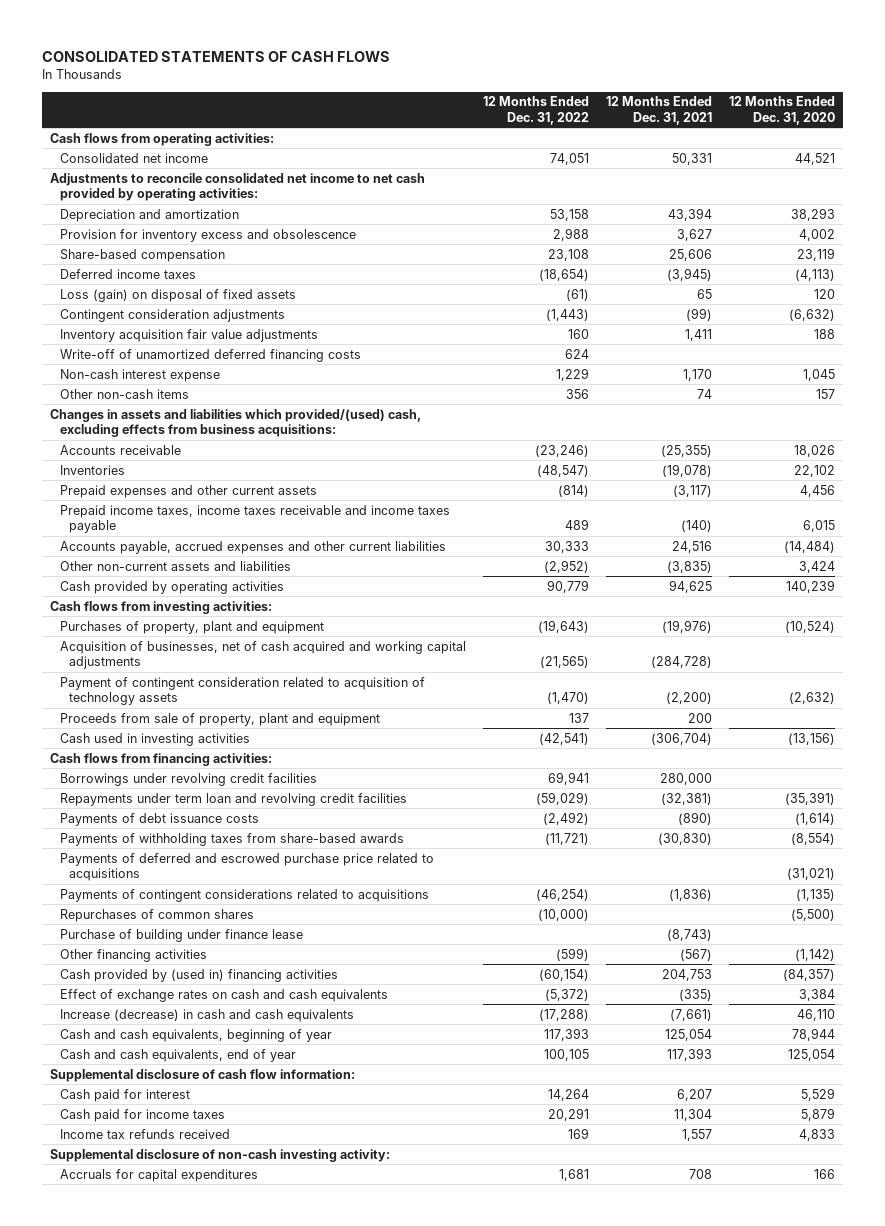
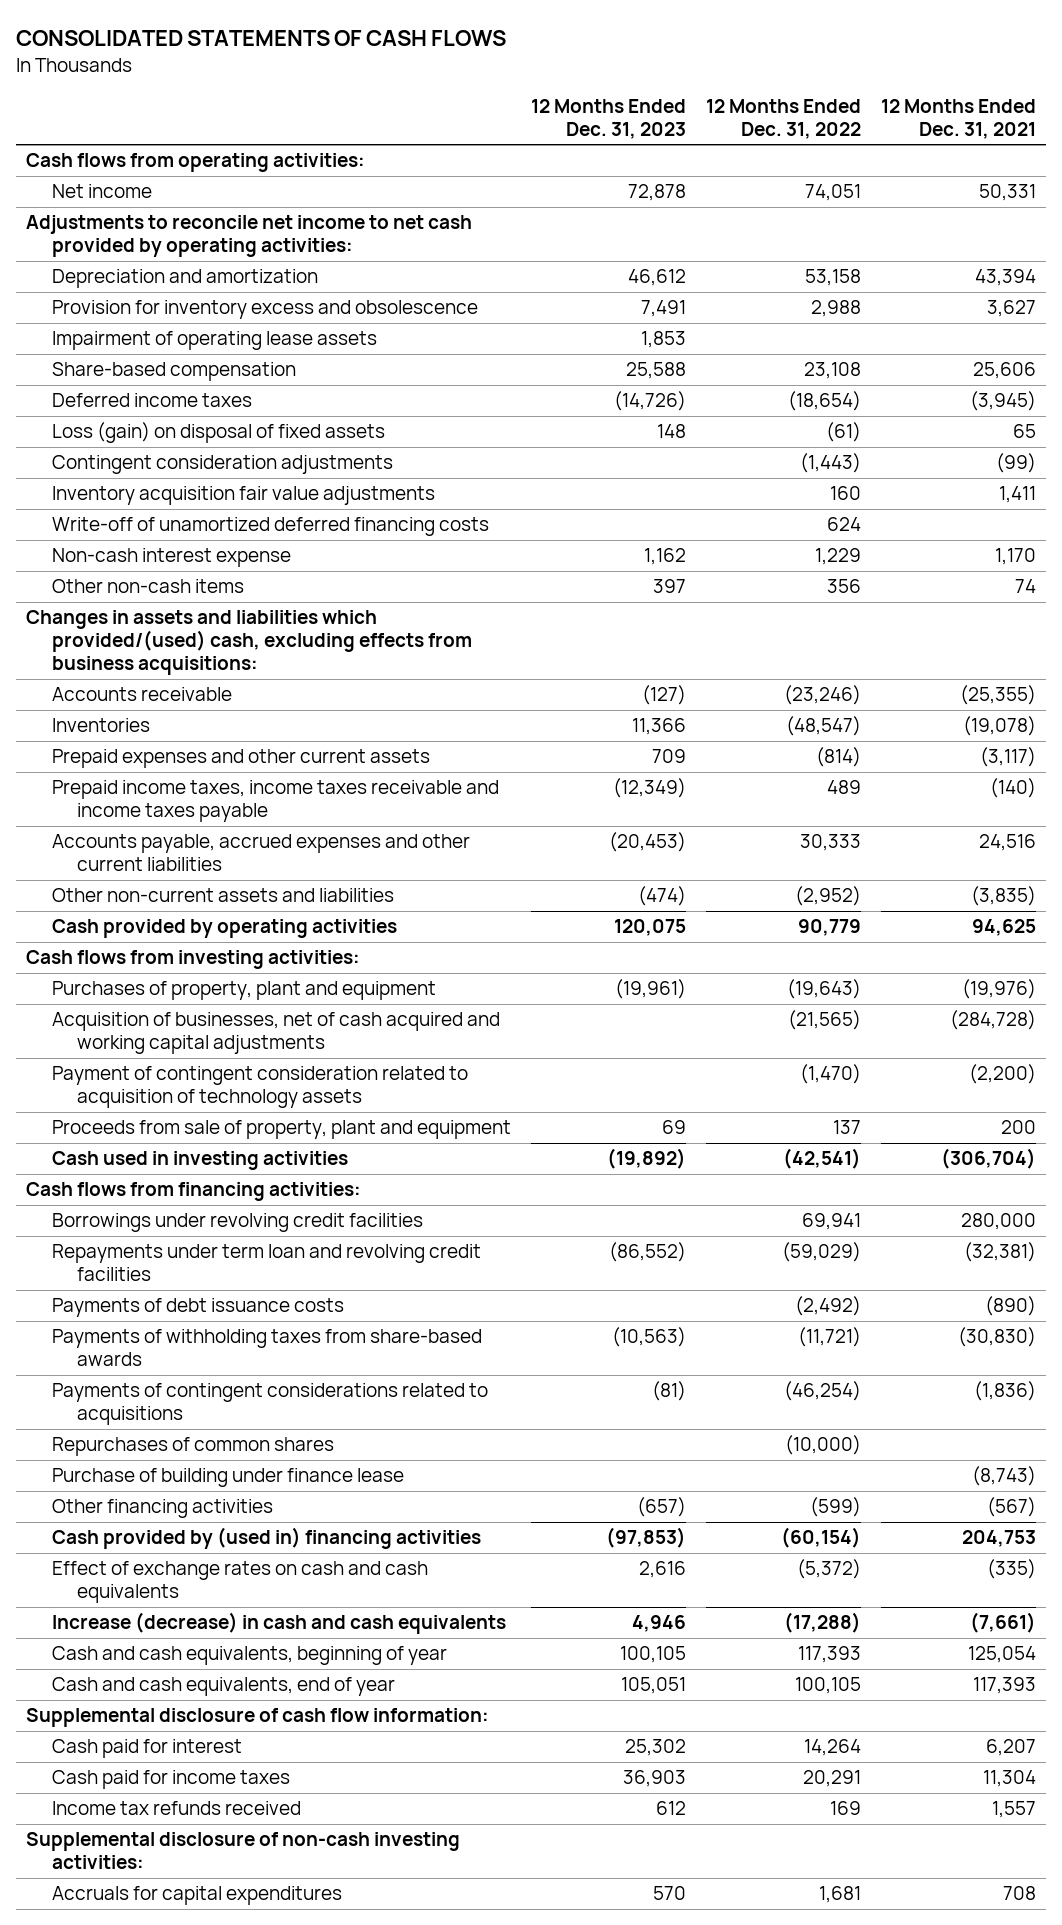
[728,96,835,125] 12 Months Ended Dec. 31, 2020 -> none
none -> [530,98,686,139] 12 Months Ended Dec. 31, 2023
[59,152,208,163] Consolidated net income -> [51,184,152,199] Net income
[50,172,426,202] Adjustments to reconcile consolidated net income to net cash provided by operating activities: -> [26,215,473,258] Adjustments to reconcile net income to net cash provided by operating activities:
none -> [51,331,377,351] Impairment of operating lease assets
[59,852,434,882] Payments of deferred and escrowed purchase price related to acquisitions -> none
[50,1148,391,1162] Supplemental disclosure of non-cash investing activity: -> [26,1832,461,1870] Supplemental disclosure of non-cash investing activities:

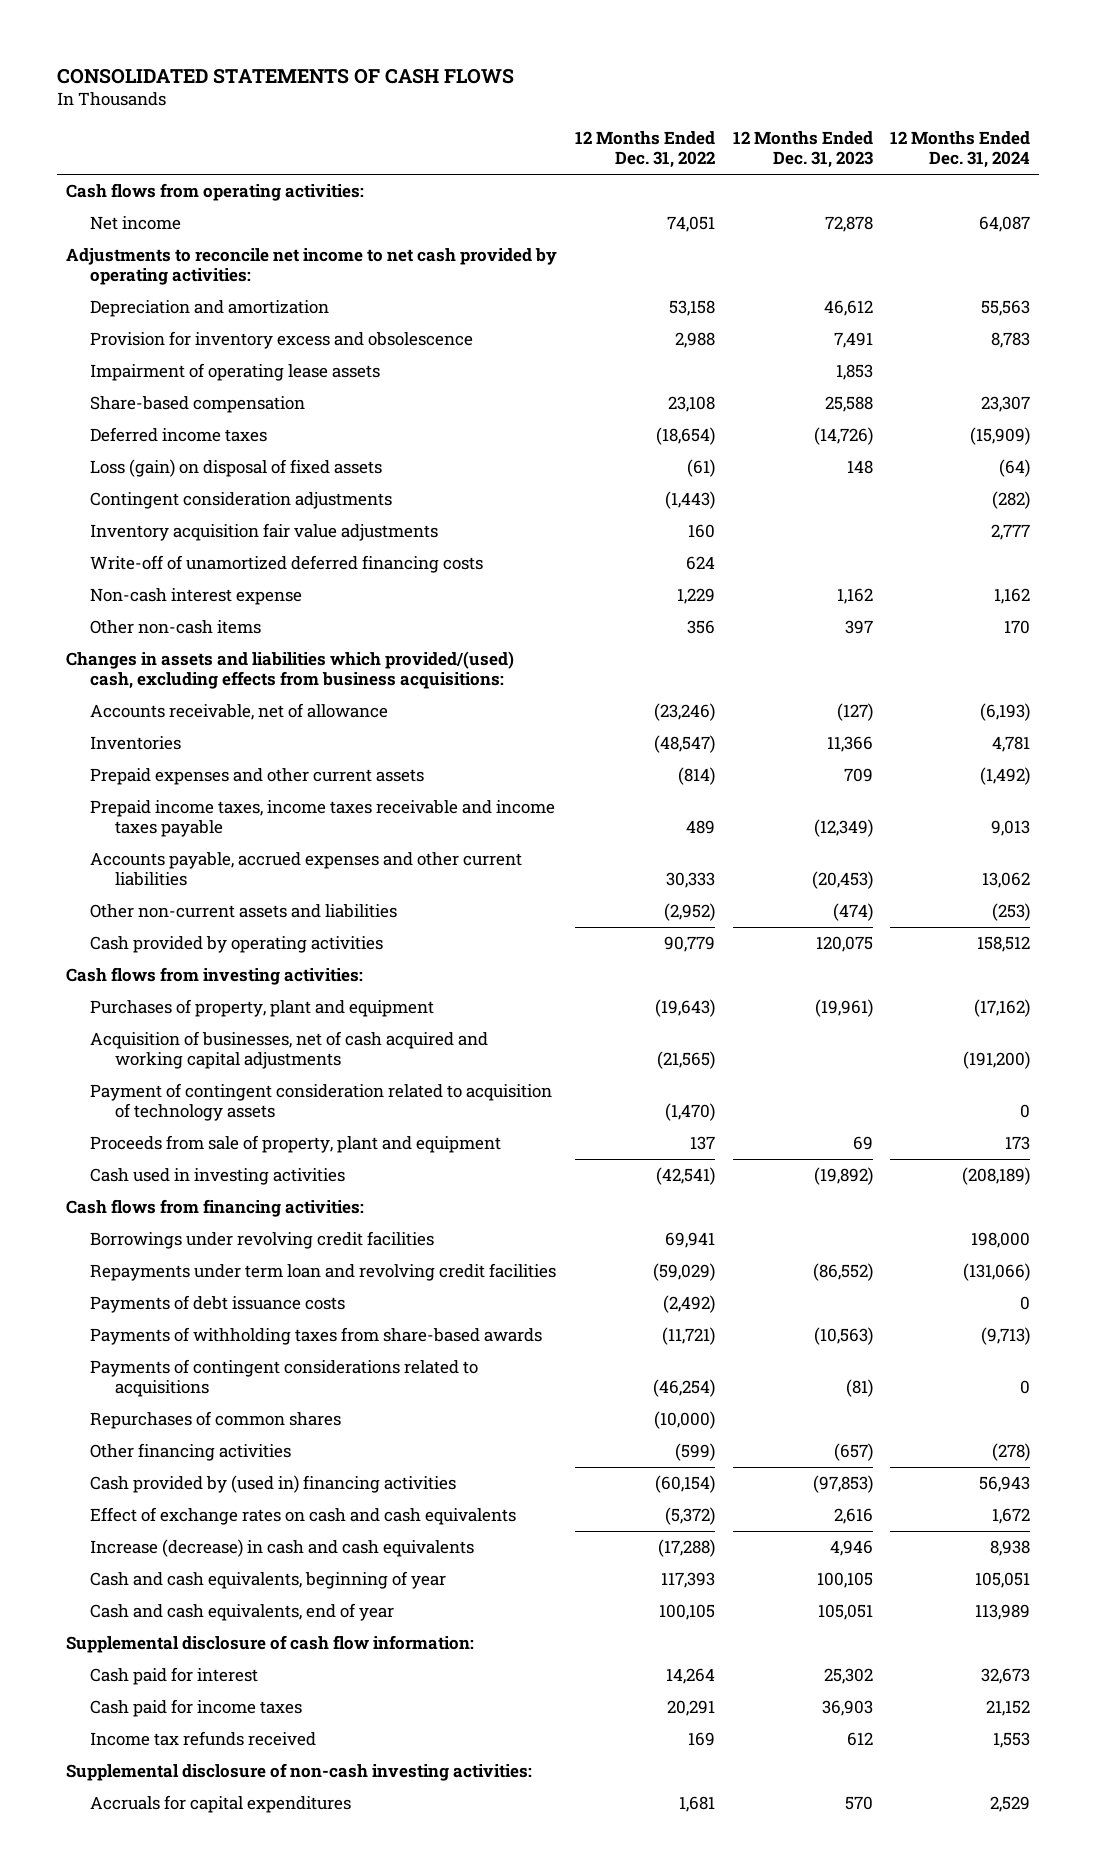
[881,98,1037,139] 12 Months Ended Dec. 31, 2021 -> none
none -> [890,131,1031,169] 12 Months Ended Dec. 31, 2024
[51,687,232,702] Accounts receivable -> [90,703,389,721] Accounts receivable, net of allowance
[51,1468,404,1488] Purchase of building under finance lease -> none

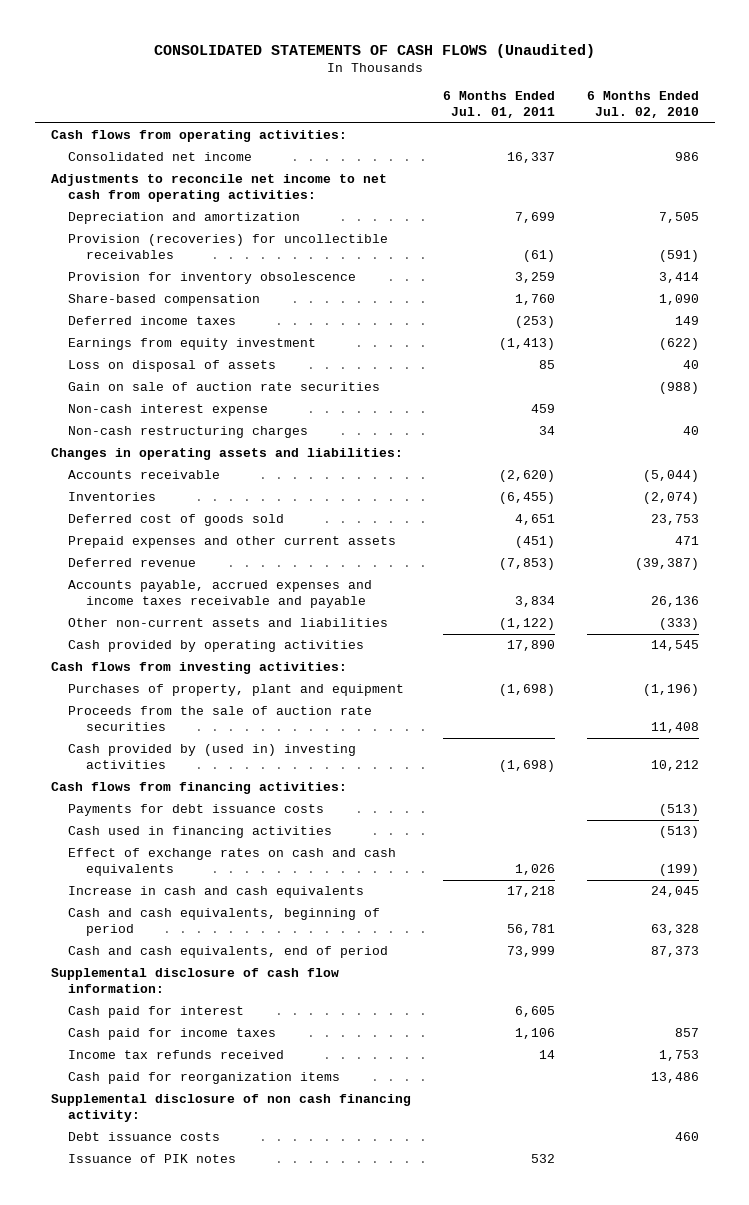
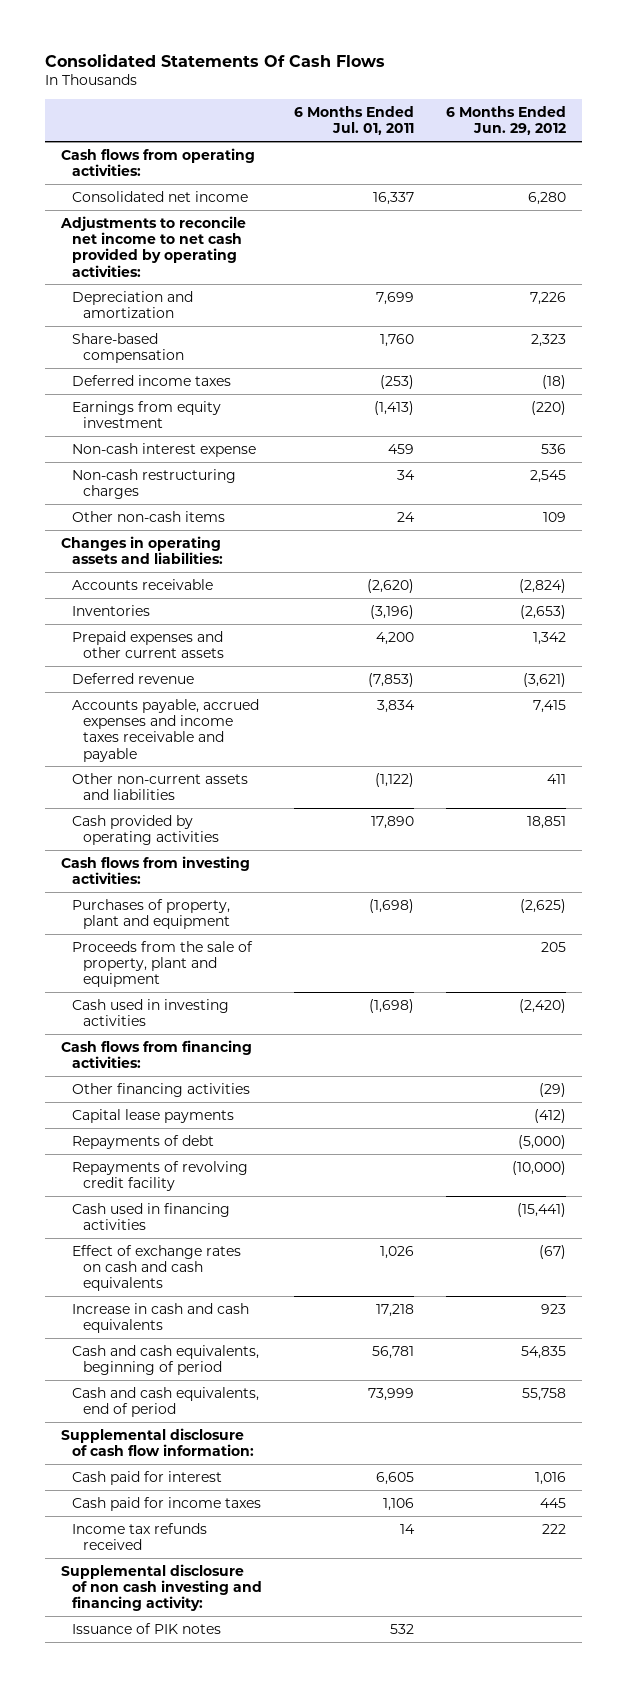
[153,43,595,58] CONSOLIDATED STATEMENTS OF CASH FLOWS (Unaudited) -> [45,53,386,67] Consolidated Statements Of Cash Flows
[586,91,699,119] 6 Months Ended Jul. 02, 2010 -> none
none -> [446,105,567,136] 6 Months Ended Jun. 29, 2012
[50,174,387,203] Adjustments to reconcile net income to net cash from operating activities: -> [60,215,247,277] Adjustments to reconcile net income to net cash provided by operating activities:
[68,234,389,260] Provision (recoveries) for uncollectible receivables -> none
[68,272,357,285] Provision for inventory obsolescence -> none
[68,360,277,373] Loss on disposal of assets -> none
[68,382,381,392] Gain on sale of auction rate securities -> none
none -> [72,510,226,522] Other non-cash items
[68,514,285,527] Deferred cost of goods sold -> none
[498,492,555,505] (6,455) -> [370,604,415,619] (3,196)
[514,536,555,549] (451) -> [376,631,415,645] 4,200
[68,706,373,732] Proceeds from the sale of auction rate securities -> none
none -> [72,940,254,988] Proceeds from the sale of property, plant and equipment
[68,744,357,770] Cash provided by (used in) investing activities -> [72,998,230,1026] Cash used in investing activities
[68,804,325,817] Payments for debt issuance costs -> none
none -> [72,1082,251,1097] Other financing activities
none -> [72,1108,235,1123] Capital lease payments
none -> [72,1134,215,1149] Repayments of debt
none -> [72,1160,249,1191] Repayments of revolving credit facility
[68,1072,341,1085] Cash paid for reorganization items -> none
[68,1132,221,1142] Debt issuance costs -> none
[50,1094,411,1123] Supplemental disclosure of non cash financing activity: -> [61,1563,263,1612] Supplemental disclosure of non cash investing and financing activity:

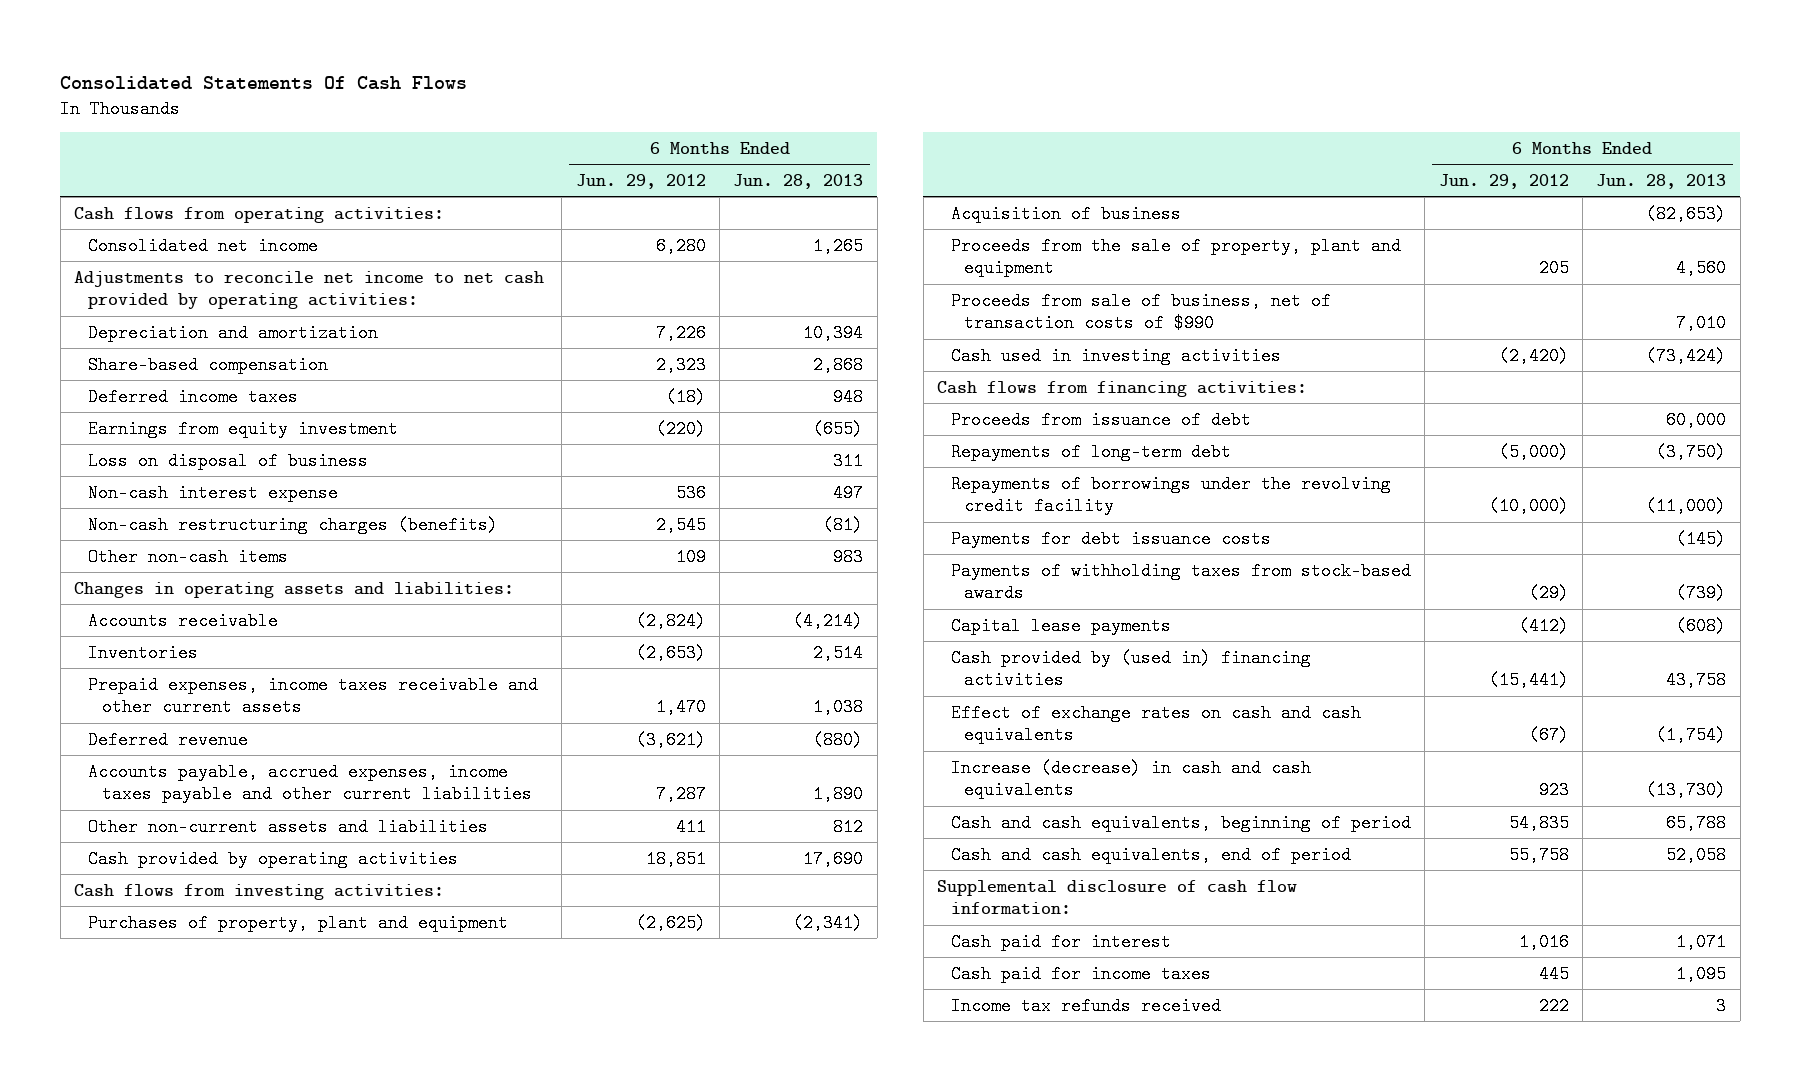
[294,105,415,136] 6 Months Ended Jul. 01, 2011 -> none
none -> [733,173,864,189] Jun. 28, 2013
none -> [87,451,368,470] Loss on disposal of business
[72,468,237,499] Non-cash restructuring charges -> [87,515,498,534] Non-cash restructuring charges (benefits)
[72,630,225,658] Prepaid expenses and other current assets -> [87,675,538,717] Prepaid expenses, income taxes receivable and other current assets
[533,631,567,645] 1,342 -> [655,698,706,717] 1,470
[72,698,260,762] Accounts payable, accrued expenses and income taxes receivable and payable -> [87,762,532,804] Accounts payable, accrued expenses, income taxes payable and other current liabilities
[533,699,567,713] 7,415 -> [655,785,706,804] 7,287
none -> [950,204,1181,223] Acquisition of business
none -> [950,291,1331,333] Proceeds from sale of business, net of transaction costs of $990
[72,1082,251,1097] Other financing activities -> none
none -> [950,410,1251,429] Proceeds from issuance of debt
none -> [950,442,1231,461] Repayments of long-term debt
none -> [950,474,1391,516] Repayments of borrowings under the revolving credit facility
none -> [950,529,1271,548] Payments for debt issuance costs
none -> [950,561,1411,603] Payments of withholding taxes from stock-based awards
[72,1134,215,1149] Repayments of debt -> none
[72,1160,249,1191] Repayments of revolving credit facility -> none
[72,1202,231,1230] Cash used in financing activities -> [950,648,1311,690] Cash provided by (used in) financing activities
[72,1302,250,1333] Increase in cash and cash equivalents -> [950,758,1311,800] Increase (decrease) in cash and cash equivalents
[61,1563,263,1612] Supplemental disclosure of non cash investing and financing activity: -> none
[72,1622,222,1634] Issuance of PIK notes -> none

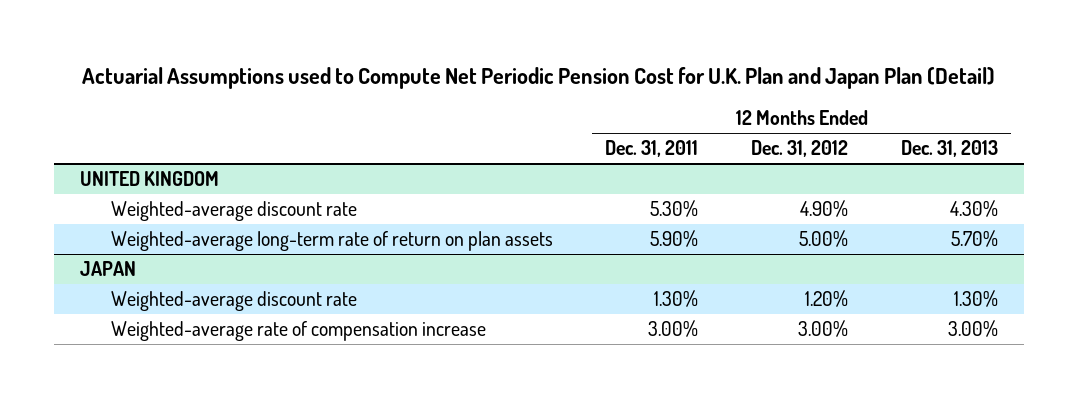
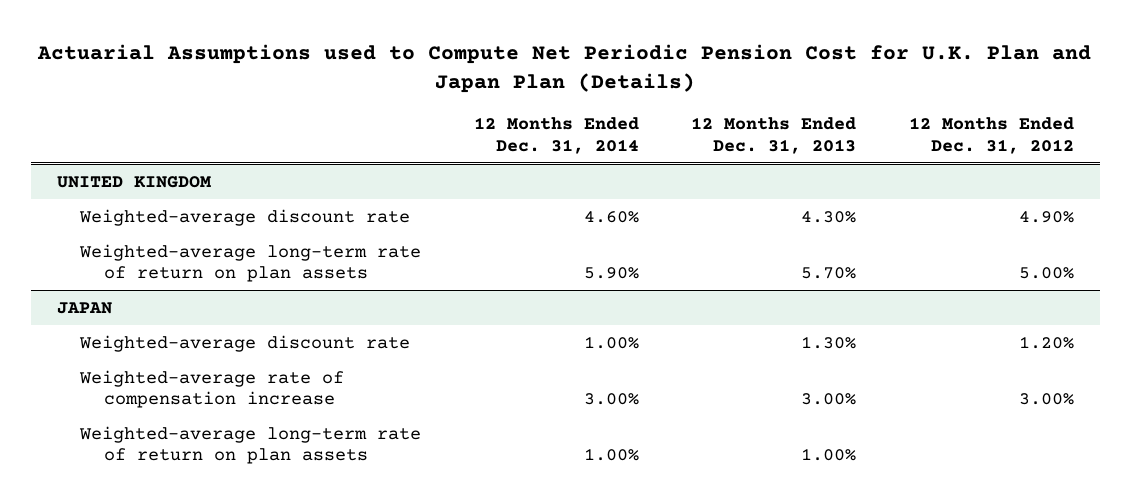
[82,66,996,89] Actuarial Assumptions used to Compute Net Periodic Pension Cost for U.K. Plan and Japan Plan (Detail) -> [37,44,1092,94] Actuarial Assumptions used to Compute Net Periodic Pension Cost for U.K. Plan and Japan Plan (Details)
[605,140,699,158] Dec. 31, 2011 -> none
none -> [473,117,639,154] 12 Months Ended Dec. 31, 2014
none -> [79,425,422,465] Weighted-average long-term rate of return on plan assets

